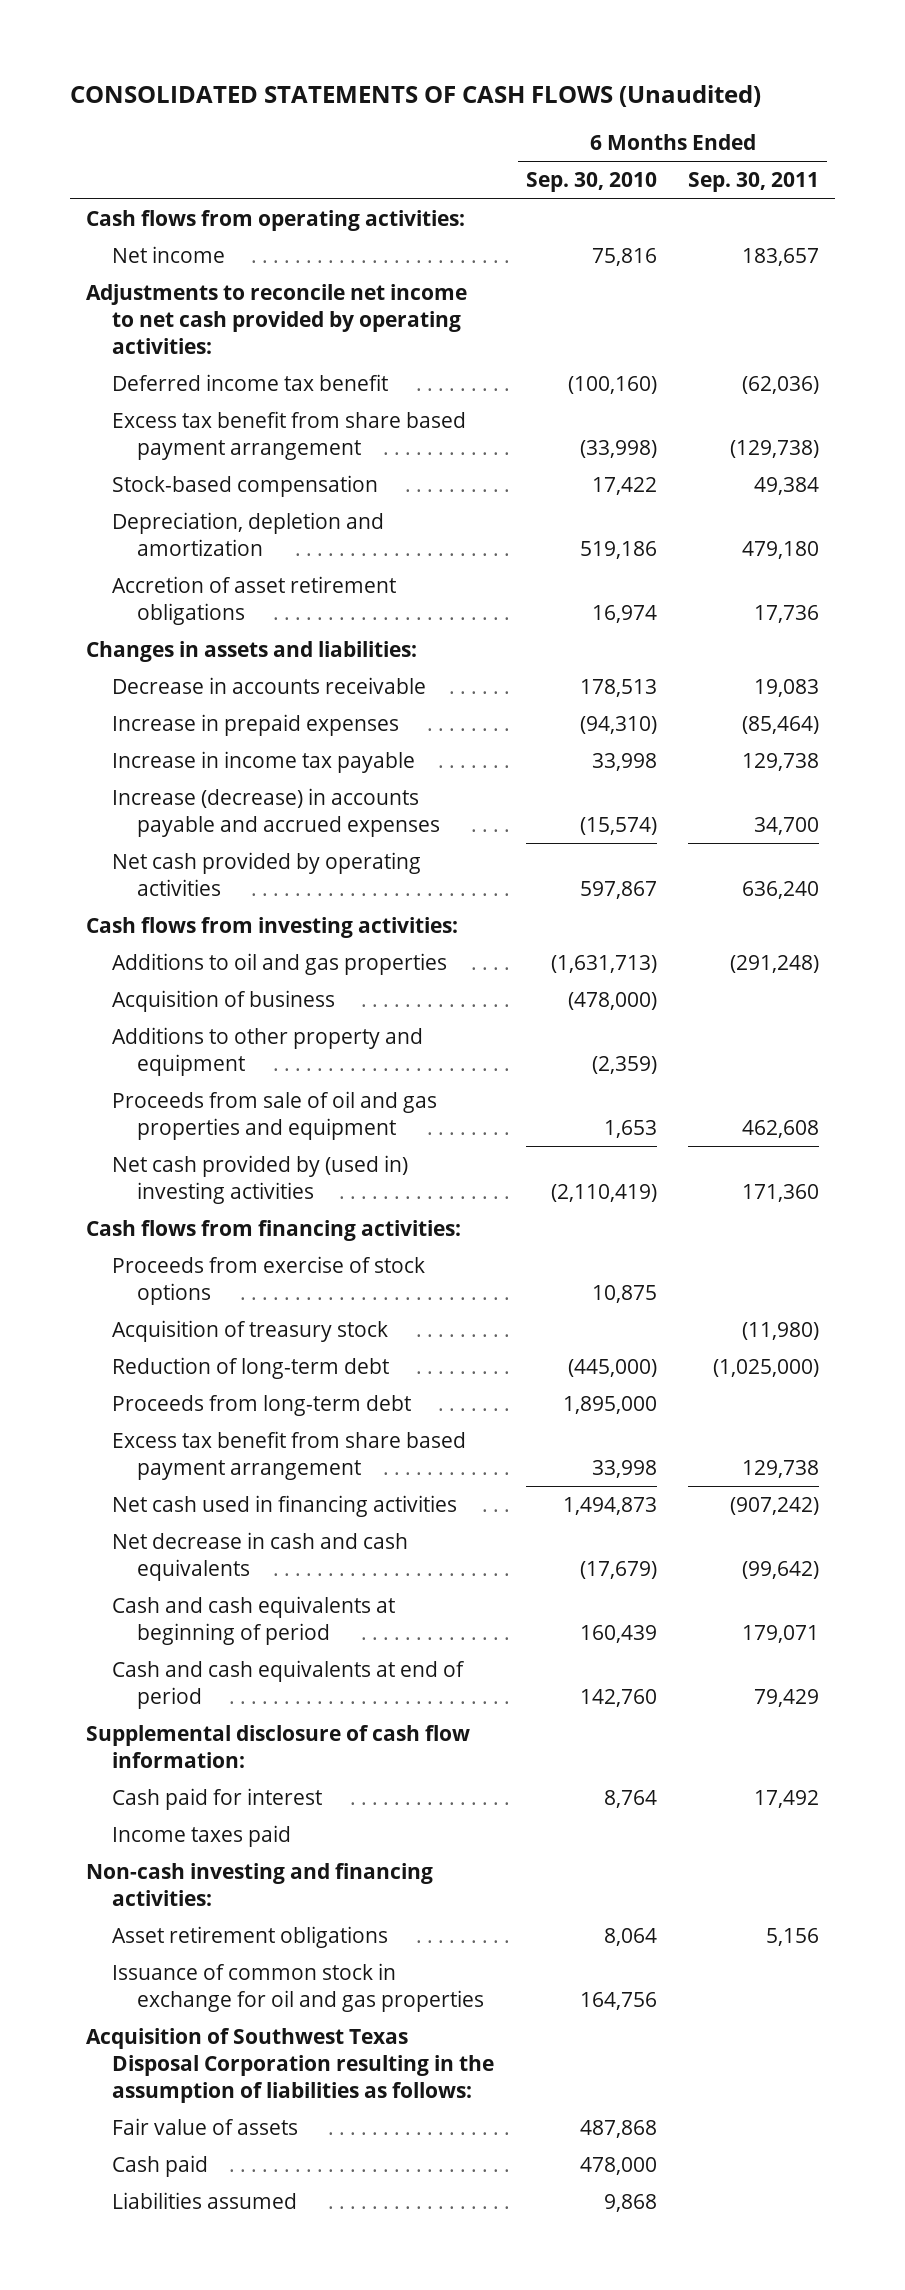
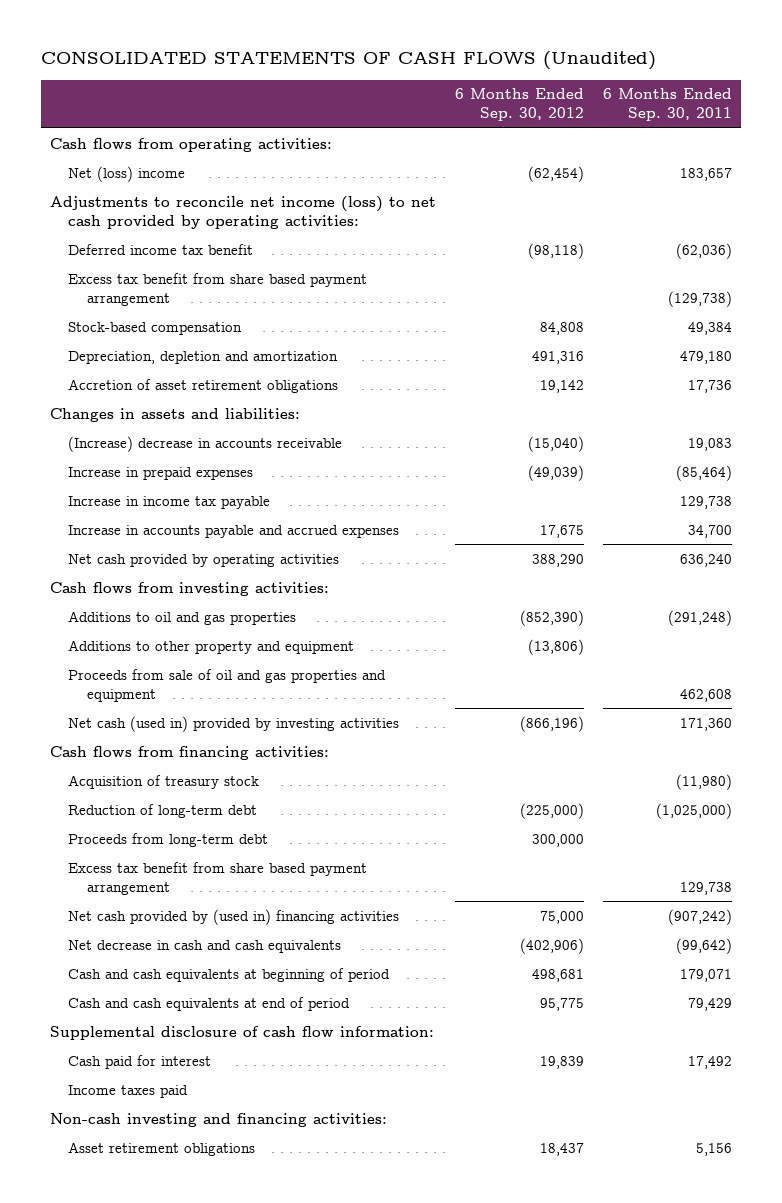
[525,172,657,193] Sep. 30, 2010 -> none
none -> [455,88,585,122] 6 Months Ended Sep. 30, 2012
[111,246,225,264] Net income -> [68,165,186,182] Net (loss) income
[86,284,468,354] Adjustments to reconcile net income to net cash provided by operating activities: -> [50,195,437,229] Adjustments to reconcile net income (loss) to net cash provided by operating activities:
[111,677,426,695] Decrease in accounts receivable -> [68,435,343,452] (Increase) decrease in accounts receivable
[111,788,441,837] Increase (decrease) in accounts payable and accrued expenses -> [68,524,400,538] Increase in accounts payable and accrued expenses
[111,990,335,1013] Acquisition of business -> none
[111,1155,408,1204] Net cash provided by (used in) investing activities -> [68,715,400,732] Net cash (used in) provided by investing activities
[111,1256,425,1305] Proceeds from exercise of stock options -> none
[111,1495,457,1518] Net cash used in financing activities -> [68,908,400,925] Net cash provided by (used in) financing activities
[111,1963,485,2012] Issuance of common stock in exchange for oil and gas properties -> none
[86,2028,494,2103] Acquisition of Southwest Texas Disposal Corporation resulting in the assumption of liabilities as follows: -> none
[111,2118,298,2136] Fair value of assets -> none
[111,2155,208,2178] Cash paid -> none
[111,2192,297,2210] Liabilities assumed -> none

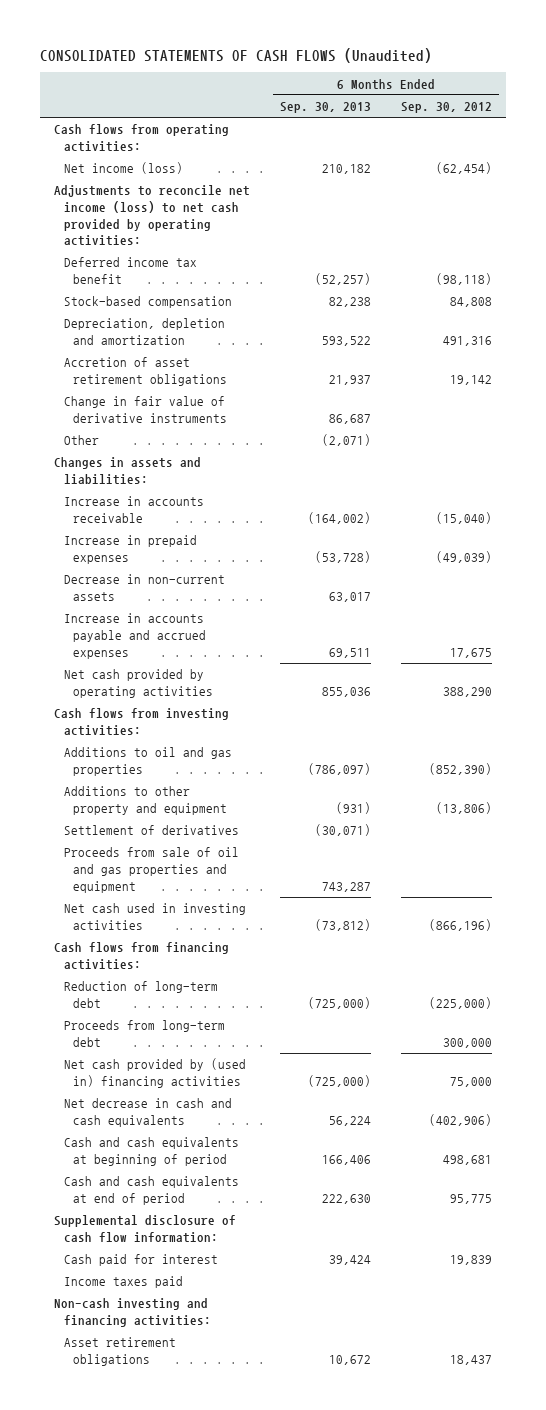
[602,88,732,122] 6 Months Ended Sep. 30, 2011 -> none
none -> [279,102,371,114] Sep. 30, 2013
[68,165,186,182] Net (loss) income -> [63,162,183,175] Net income (loss)
[68,272,368,306] Excess tax benefit from share based payment arrangement -> none
none -> [63,396,228,424] Change in fair value of derivative instruments
none -> [63,435,99,446] Other
[68,435,343,452] (Increase) decrease in accounts receivable -> [63,496,204,524] Increase in accounts receivable
[68,495,271,509] Increase in income tax payable -> none
none -> [63,574,225,602] Decrease in non-current assets
none -> [63,825,239,836] Settlement of derivatives
[68,715,400,732] Net cash (used in) provided by investing activities -> [63,903,246,931] Net cash used in investing activities
[68,774,260,789] Acquisition of treasury stock -> none
[68,861,368,895] Excess tax benefit from share based payment arrangement -> none

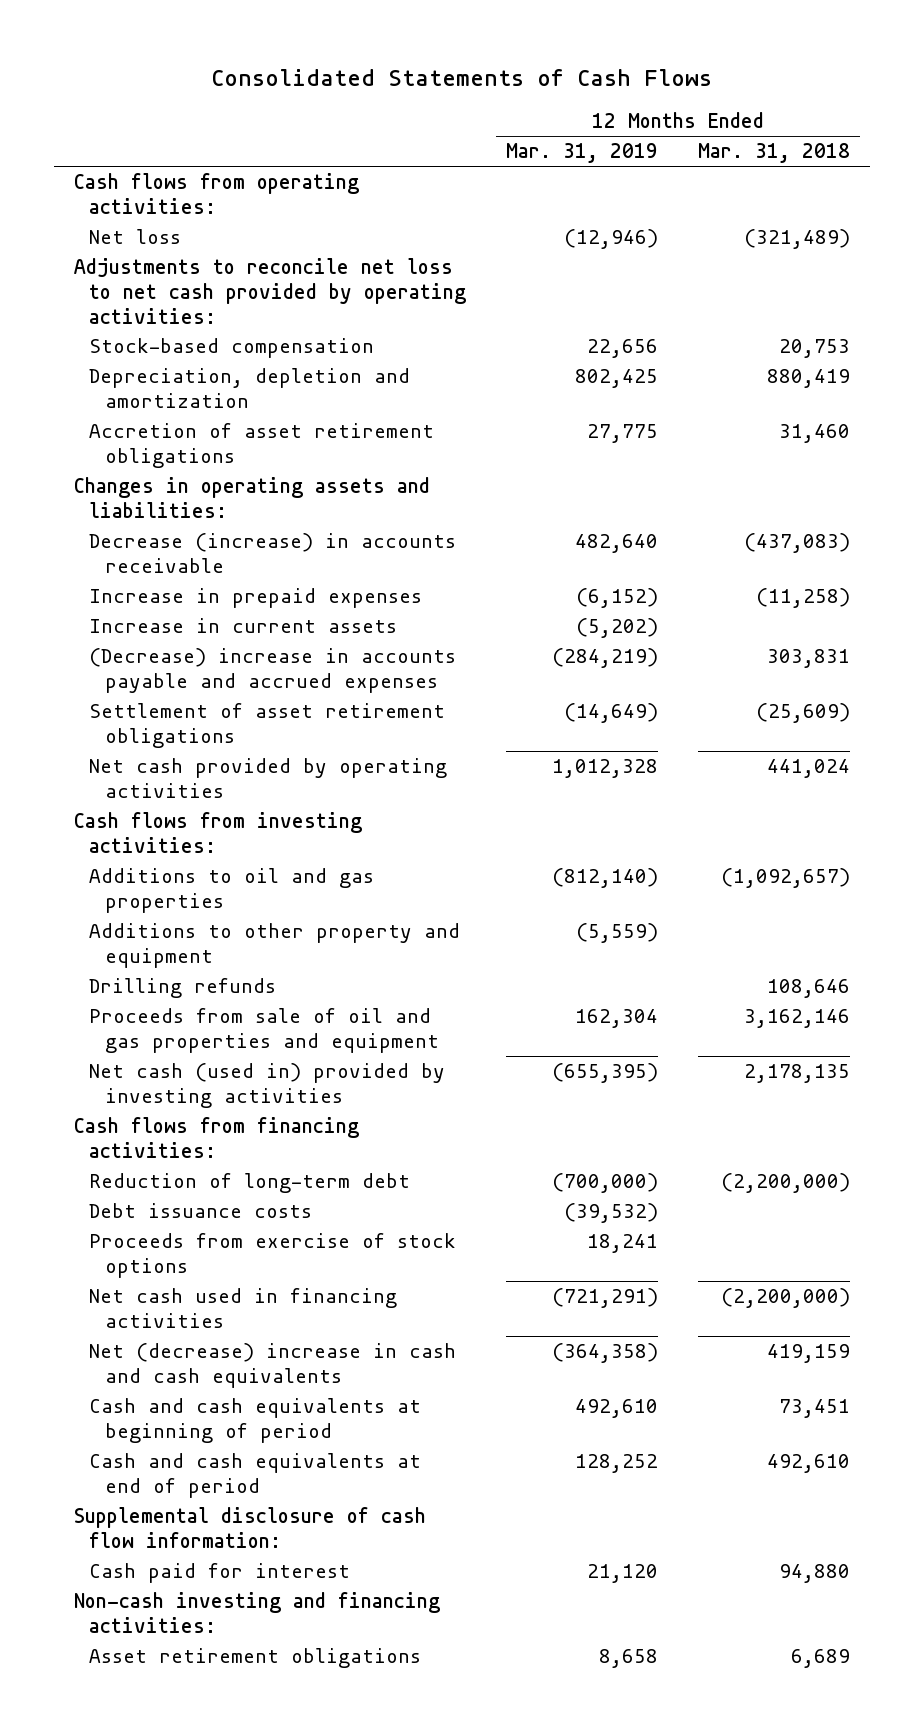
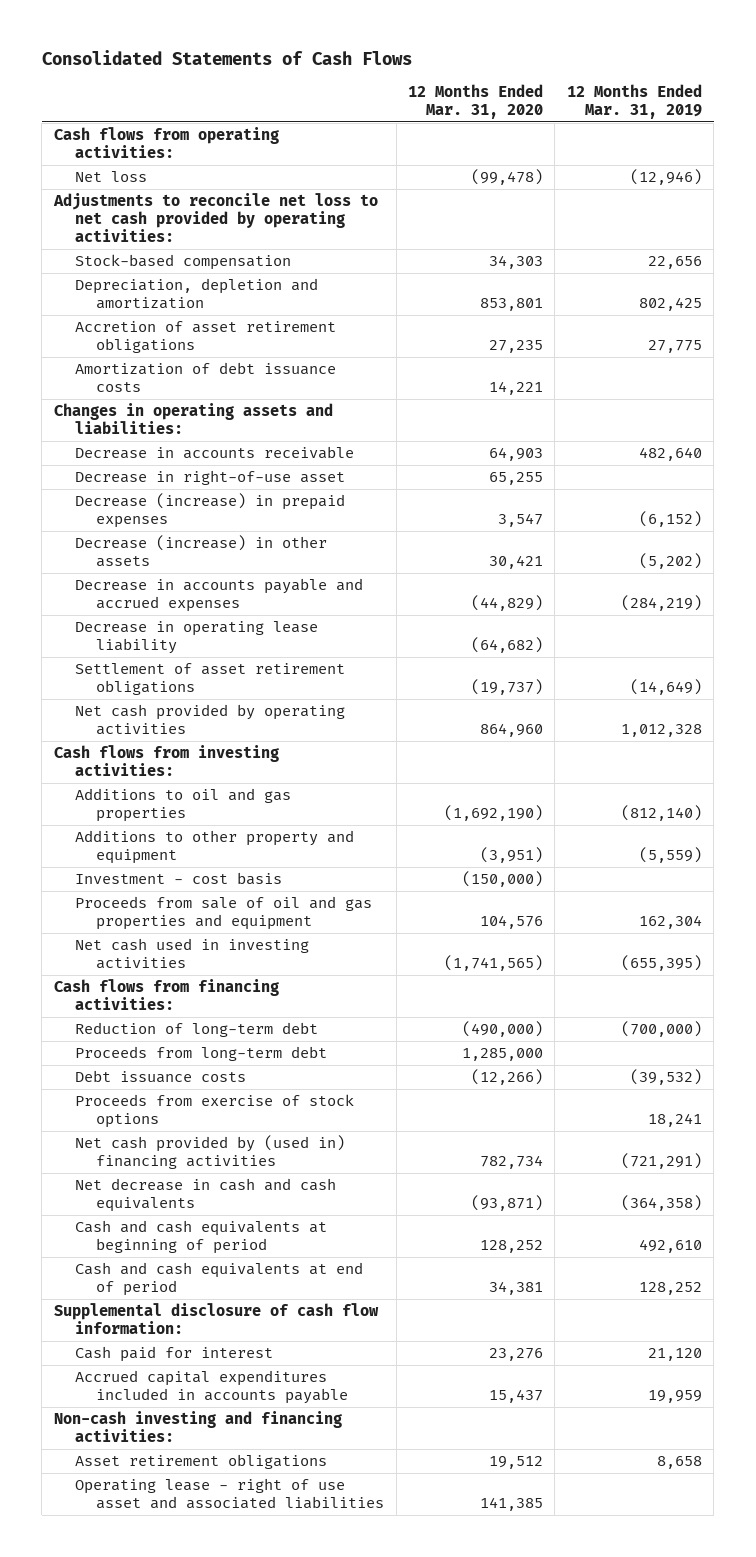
[698,143,851,164] Mar. 31, 2018 -> none
none -> [408,83,544,119] 12 Months Ended Mar. 31, 2020
none -> [75,362,337,393] Amortization of debt issuance costs
[89,532,457,573] Decrease (increase) in accounts receivable -> [75,446,355,460] Decrease in accounts receivable
none -> [75,470,346,486] Decrease in right-of-use asset
[89,587,423,608] Increase in prepaid expenses -> [75,493,346,529] Decrease (increase) in prepaid expenses
[89,617,398,633] Increase in current assets -> [75,535,328,568] Decrease (increase) in other assets
[89,647,457,693] (Decrease) increase in accounts payable and accrued expenses -> [75,578,364,613] Decrease in accounts payable and accrued expenses
none -> [75,621,319,655] Decrease in operating lease liability
[89,977,277,998] Drilling refunds -> none
none -> [75,872,283,886] Investment - cost basis
[89,1062,446,1108] Net cash (used in) provided by investing activities -> [75,938,310,970] Net cash used in investing activities
none -> [75,1046,328,1062] Proceeds from long-term debt
[89,1287,398,1328] Net cash used in financing activities -> [75,1135,346,1170] Net cash provided by (used in) financing activities
[89,1342,457,1388] Net (decrease) increase in cash and cash equivalents -> [75,1178,337,1213] Net decrease in cash and cash equivalents
none -> [75,1370,349,1405] Accrued capital expenditures included in accounts payable
none -> [75,1478,385,1510] Operating lease - right of use asset and associated liabilities

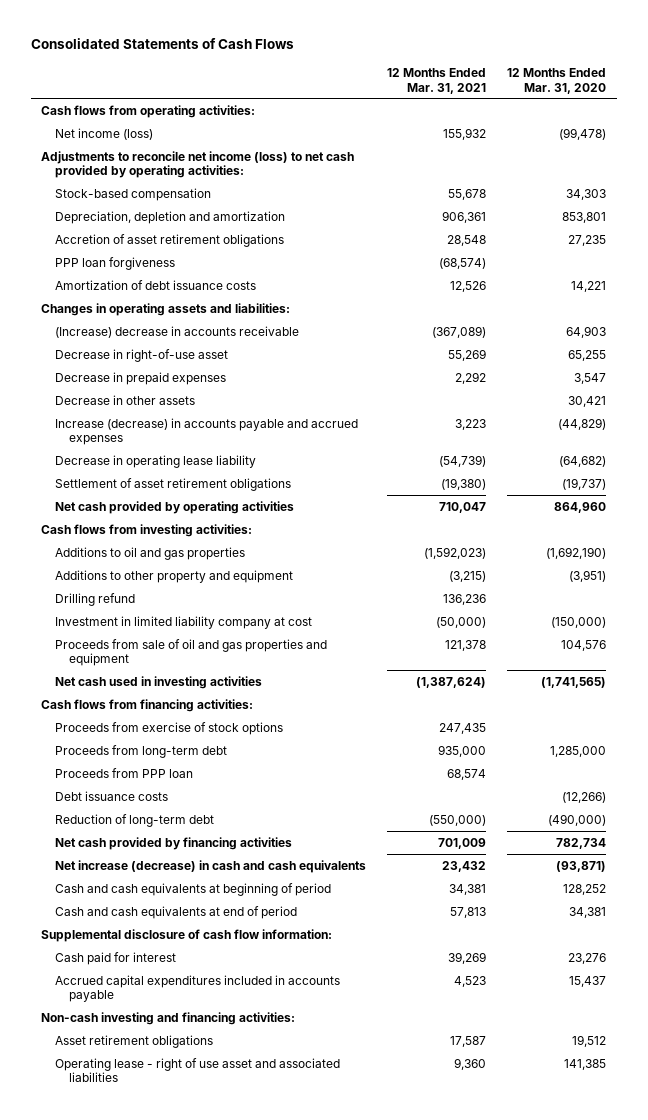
[566,83,702,119] 12 Months Ended Mar. 31, 2019 -> none
none -> [387,67,487,94] 12 Months Ended Mar. 31, 2021
[75,171,148,183] Net loss -> [55,127,154,140] Net income (loss)
[52,193,378,243] Adjustments to reconcile net loss to net cash provided by operating activities: -> [41,150,355,179] Adjustments to reconcile net income (loss) to net cash provided by operating activities:
none -> [55,256,176,270] PPP loan forgiveness
[75,446,355,460] Decrease in accounts receivable -> [55,325,300,338] (Increase) decrease in accounts receivable
[75,493,346,529] Decrease (increase) in prepaid expenses -> [55,371,227,385] Decrease in prepaid expenses
[75,535,328,568] Decrease (increase) in other assets -> [55,394,196,405] Decrease in other assets
[75,578,364,613] Decrease in accounts payable and accrued expenses -> [55,417,359,446] Increase (decrease) in accounts payable and accrued expenses
none -> [55,592,136,606] Drilling refund
[75,872,283,886] Investment - cost basis -> [55,615,313,629] Investment in limited liability company at cost
[75,1094,355,1129] Proceeds from exercise of stock options -> [55,721,284,735] Proceeds from exercise of stock options
none -> [55,767,194,778] Proceeds from PPP loan
[75,1022,319,1038] Reduction of long-term debt -> [55,813,215,827] Reduction of long-term debt
[75,1135,346,1170] Net cash provided by (used in) financing activities -> [55,836,293,850] Net cash provided by financing activities
[75,1178,337,1213] Net decrease in cash and cash equivalents -> [55,859,367,873] Net increase (decrease) in cash and cash equivalents

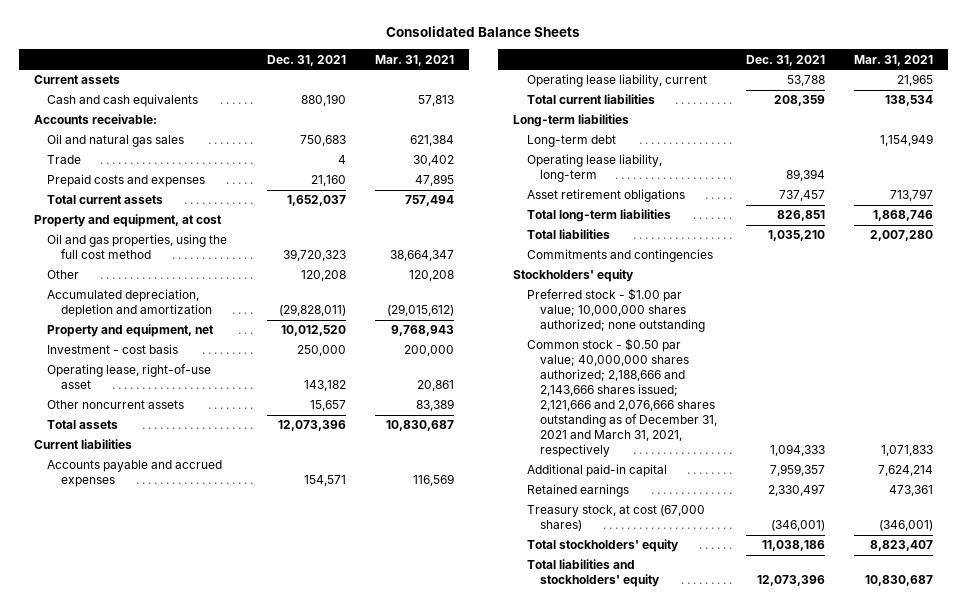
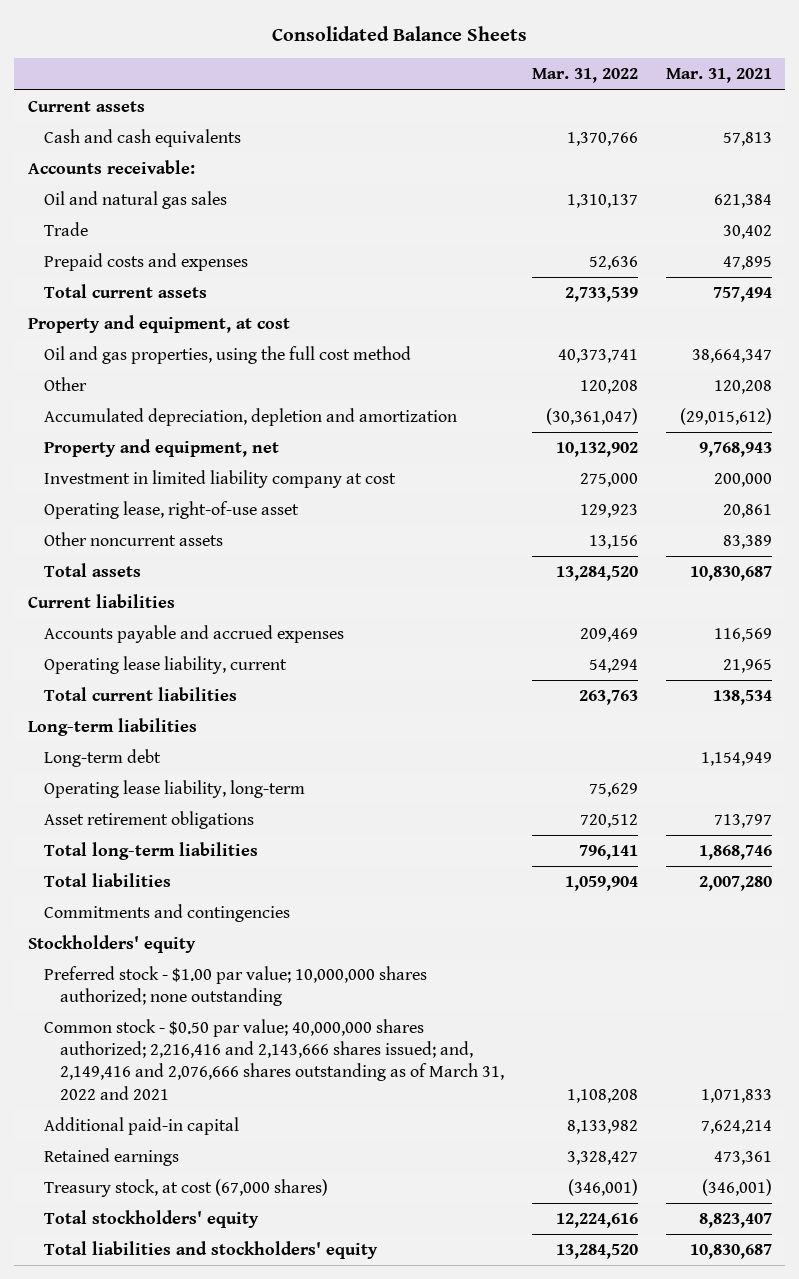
[267,54,347,66] Dec. 31, 2021 -> none
none -> [531,68,638,84] Mar. 31, 2022
[47,344,179,355] Investment - cost basis -> none
none -> [44,470,397,489] Investment in limited liability company at cost
[526,338,718,457] Common stock - $0.50 par value; 40,000,000 shares authorized; 2,188,666 and 2,143,666 shares issued; 2,121,666 and 2,076,666 shares outstanding as of December 31, 2021 and March 31, 2021, respectively -> [44,1019,505,1100] Common stock - $0.50 par value; 40,000,000 shares authorized; 2,216,416 and 2,143,666 shares issued; and, 2,149,416 and 2,076,666 shares outstanding as of March 31, 2022 and 2021

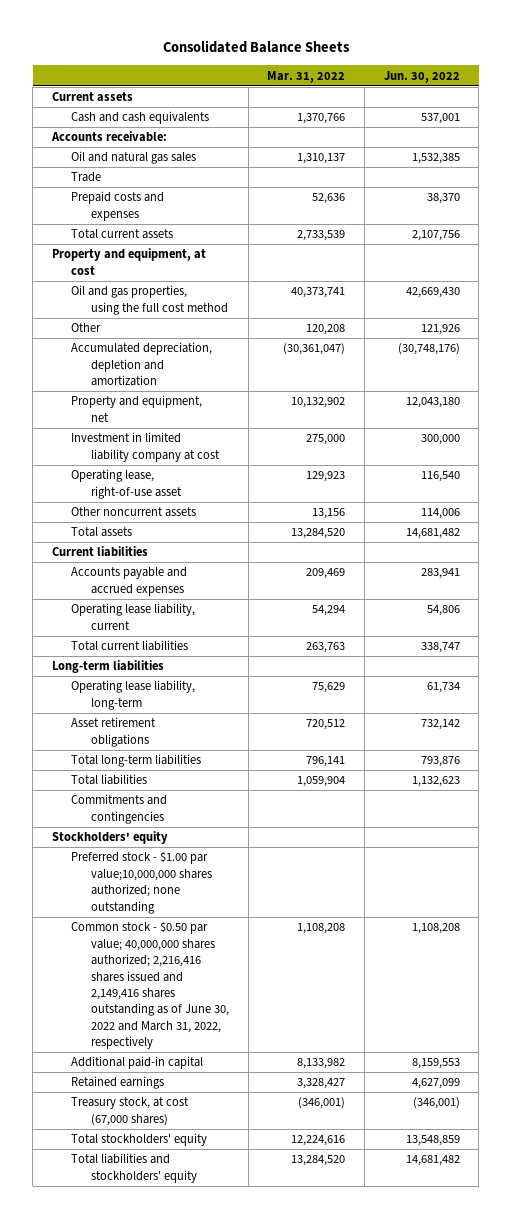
[665,68,772,84] Mar. 31, 2021 -> none
none -> [383,70,460,83] Jun. 30, 2022
[44,749,162,768] Long-term debt -> none
[44,966,428,1007] Preferred stock - $1.00 par value; 10,000,000 shares authorized; none outstanding -> [71,851,213,914] Preferred stock - $1.00 par value;10,000,000 shares authorized; none outstanding
[44,1019,505,1100] Common stock - $0.50 par value; 40,000,000 shares authorized; 2,216,416 and 2,143,666 shares issued; and, 2,149,416 and 2,076,666 shares outstanding as of March 31, 2022 and 2021 -> [71,921,230,1050] Common stock - $0.50 par value; 40,000,000 shares authorized; 2,216,416 shares issued and 2,149,416 shares outstanding as of June 30, 2022 and March 31, 2022, respectively

